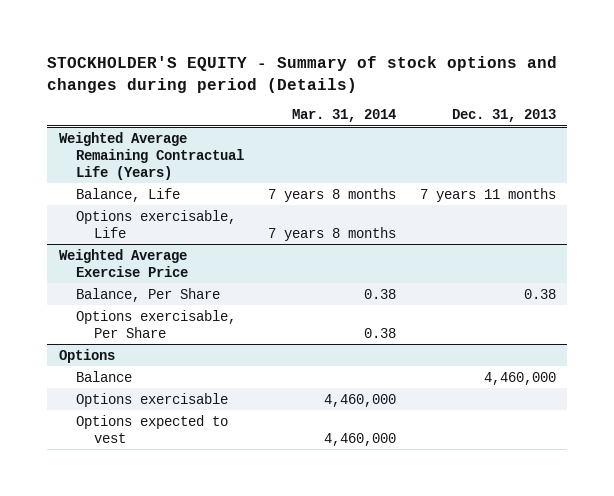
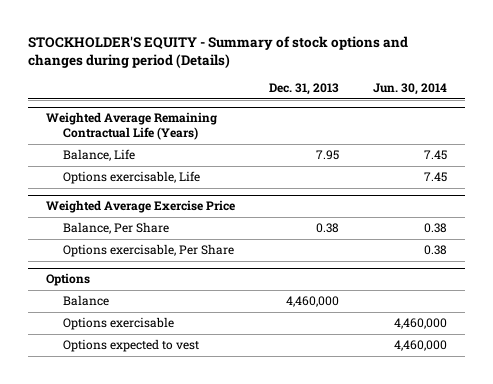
[291,109,396,123] Mar. 31, 2014 -> none
none -> [373,83,448,96] Jun. 30, 2014
[419,187,556,202] 7 years 11 months -> [316,150,340,161] 7.95

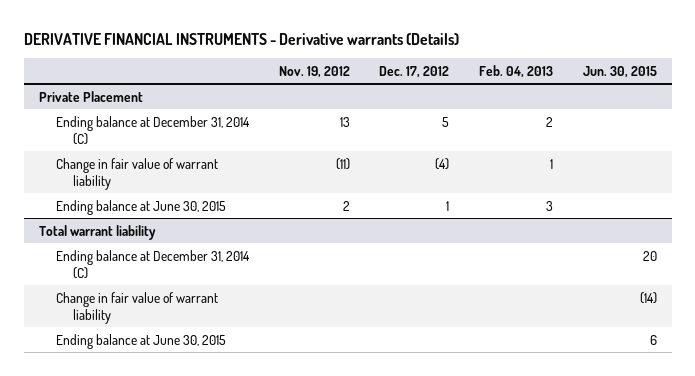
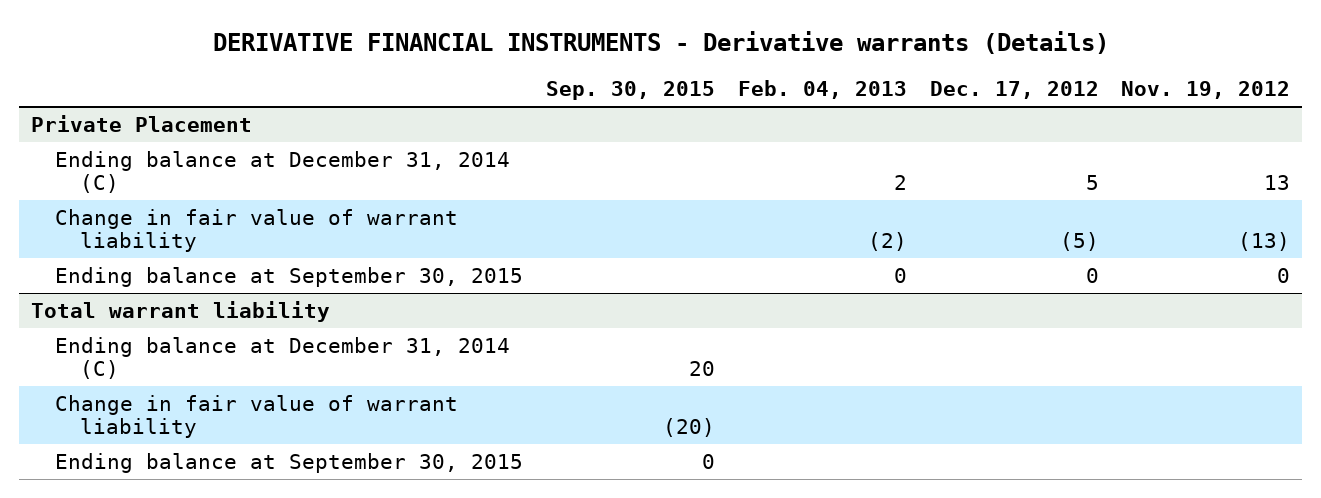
[582,65,657,78] Jun. 30, 2015 -> none
none -> [546,80,716,100] Sep. 30, 2015
[335,157,350,170] (11) -> [1238,232,1291,252] (13)
[435,157,450,170] (4) -> [1059,232,1099,252] (5)
[550,158,554,169] 1 -> [867,232,907,252] (2)
[55,199,226,215] Ending balance at June 30, 2015 -> [55,266,524,287] Ending balance at September 30, 2015
[342,200,350,211] 2 -> [1277,267,1291,283] 0
[446,200,450,211] 1 -> [1085,267,1099,283] 0
[546,200,554,211] 3 -> [893,267,907,283] 0
[55,333,226,349] Ending balance at June 30, 2015 -> [55,452,524,473] Ending balance at September 30, 2015

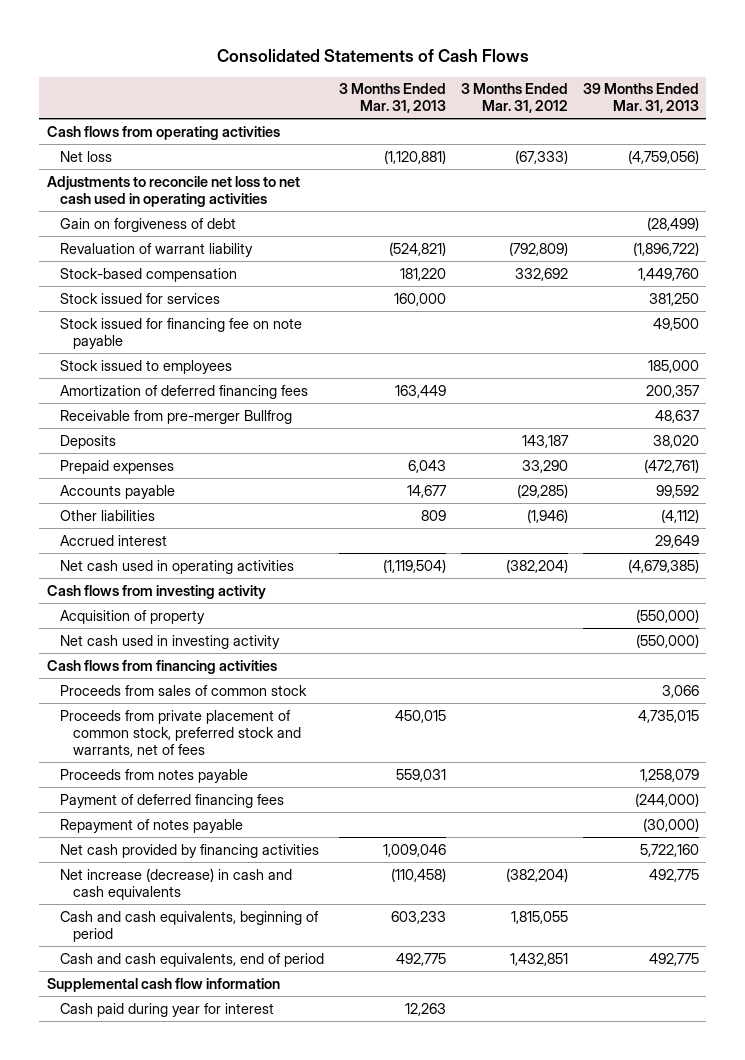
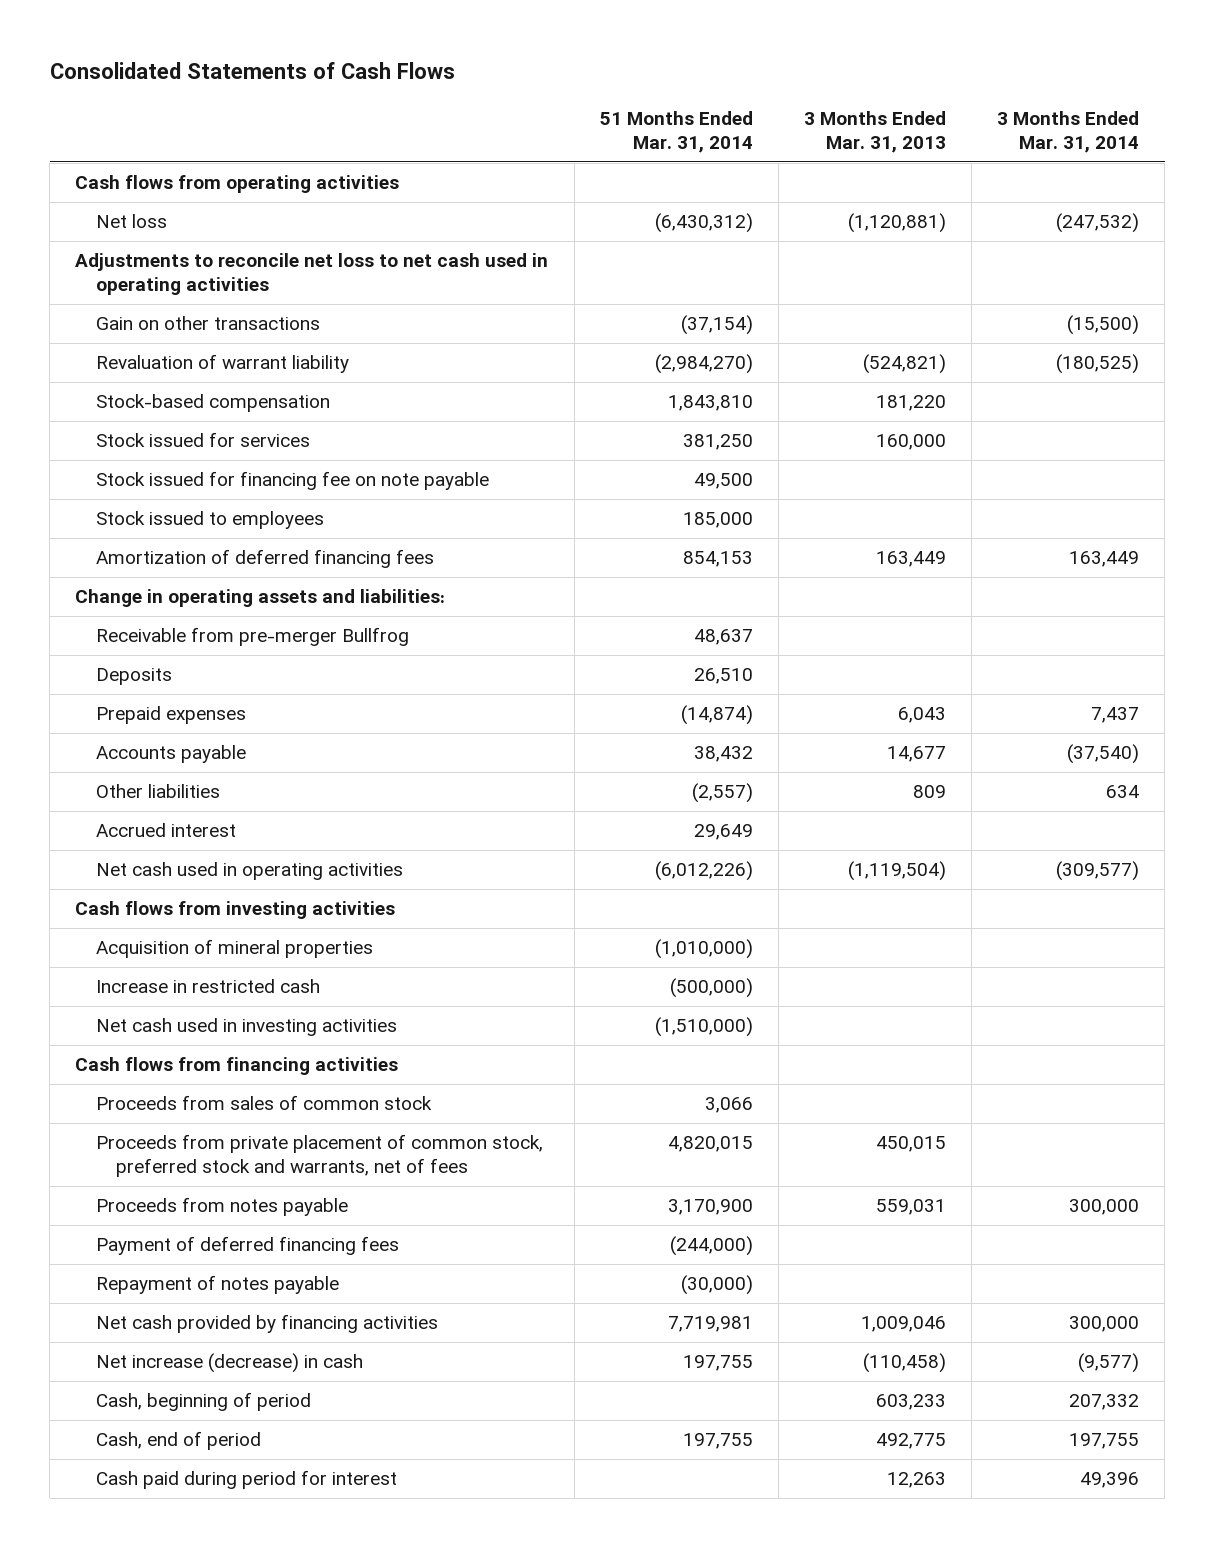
[460,83,568,114] 3 Months Ended Mar. 31, 2012 -> none
[582,83,699,114] 39 Months Ended Mar. 31, 2013 -> none
none -> [599,110,753,153] 51 Months Ended Mar. 31, 2014
none -> [997,110,1140,153] 3 Months Ended Mar. 31, 2014
[59,217,236,232] Gain on forgiveness of debt -> [95,316,320,331] Gain on other transactions
none -> [75,589,446,608] Change in operating assets and liabilities:
[46,584,266,599] Cash flows from investing activity -> [75,901,396,920] Cash flows from investing activities
[59,609,205,624] Acquisition of property -> [95,939,373,959] Acquisition of mineral properties
none -> [95,979,320,994] Increase in restricted cash
[59,634,280,649] Net cash used in investing activity -> [95,1018,397,1037] Net cash used in investing activities
[46,977,280,992] Supplemental cash flow information -> none
[59,867,292,900] Net increase (decrease) in cash and cash equivalents -> [95,1353,363,1374] Net increase (decrease) in cash
[59,910,319,942] Cash and cash equivalents, beginning of period -> [95,1392,311,1412] Cash, beginning of period
[59,952,324,967] Cash and cash equivalents, end of period -> [95,1431,261,1451] Cash, end of period
[59,1002,274,1017] Cash paid during year for interest -> [95,1470,397,1490] Cash paid during period for interest

